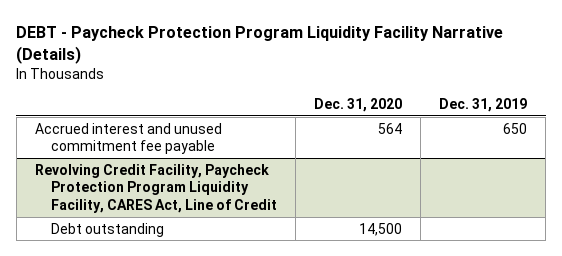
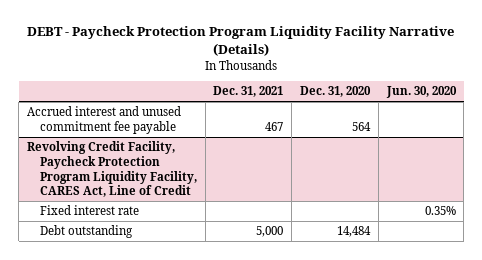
[439,98,528,113] Dec. 31, 2019 -> none
none -> [213,86,284,98] Dec. 31, 2021
none -> [385,86,457,99] Jun. 30, 2020
none -> [39,205,139,216] Fixed interest rate
[359,222,403,236] 14,500 -> [336,226,371,238] 14,484

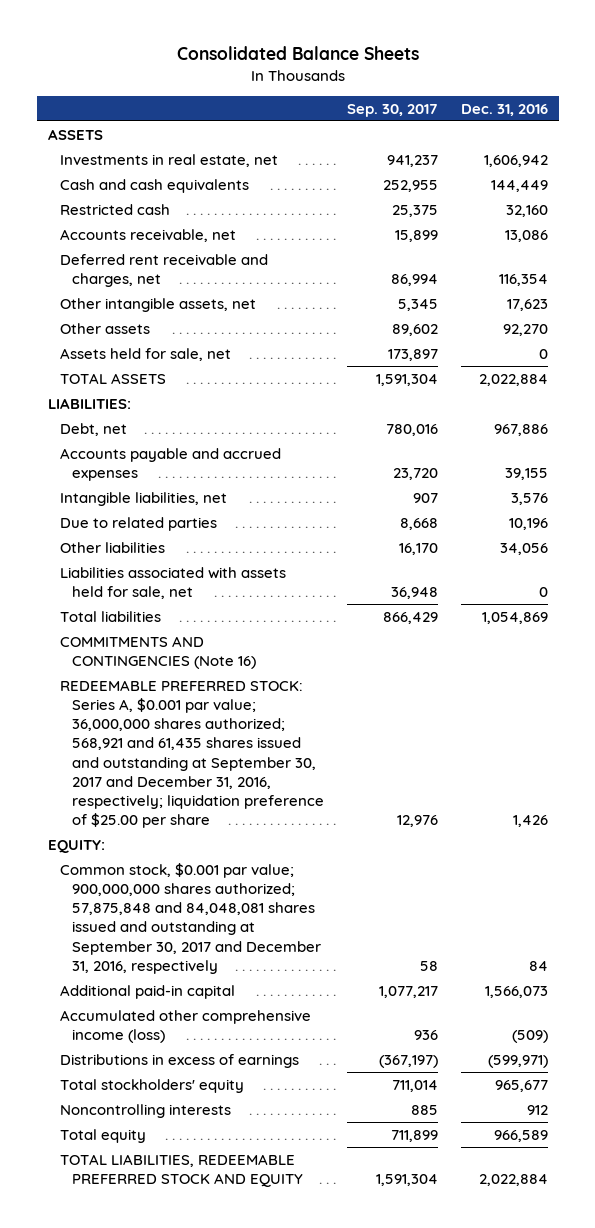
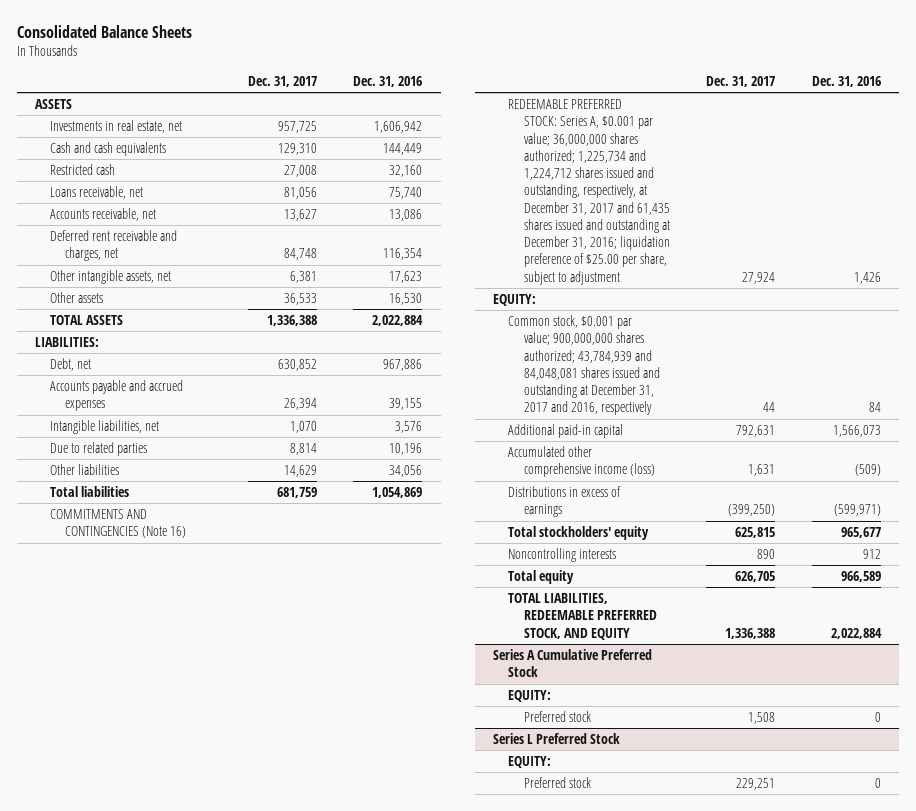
[346,103,438,117] Sep. 30, 2017 -> none
none -> [247,76,317,88] Dec. 31, 2017
none -> [50,185,144,199] Loans receivable, net
[60,347,232,361] Assets held for sale, net -> none
[502,323,548,336] 92,270 -> [389,292,423,305] 16,530
[60,566,287,600] Liabilities associated with assets held for sale, net -> none
[60,679,325,829] REDEEMABLE PREFERRED STOCK: Series A, $0.001 par value; 36,000,000 shares authorized; 568,921 and 61,435 shares issued and outstanding at September 30, 2017 and December 31, 2016, respectively; liquidation preference of $25.00 per share -> [508,98,670,285] REDEEMABLE PREFERRED STOCK: Series A, $0.001 par value; 36,000,000 shares authorized; 1,225,734 and 1,224,712 shares issued and outstanding, respectively, at December 31, 2017 and 61,435 shares issued and outstanding at December 31, 2016; liquidation preference of $25.00 per share, subject to adjustment
[60,862,322,974] Common stock, $0.001 par value; 900,000,000 shares authorized; 57,875,848 and 84,048,081 shares issued and outstanding at September 30, 2017 and December 31, 2016, respectively -> [508,314,660,416] Common stock, $0.001 par value; 900,000,000 shares authorized; 43,784,939 and 84,048,081 shares issued and outstanding at December 31, 2017 and 2016, respectively
[60,1153,304,1188] TOTAL LIABILITIES, REDEEMABLE PREFERRED STOCK AND EQUITY -> [508,592,657,640] TOTAL LIABILITIES, REDEEMABLE PREFERRED STOCK, AND EQUITY
none -> [493,648,653,678] Series A Cumulative Preferred Stock
none -> [508,689,552,702] EQUITY:
none -> [523,710,591,722] Preferred stock
none -> [493,732,621,744] Series L Preferred Stock
none -> [508,755,552,768] EQUITY:
none -> [523,776,591,788] Preferred stock

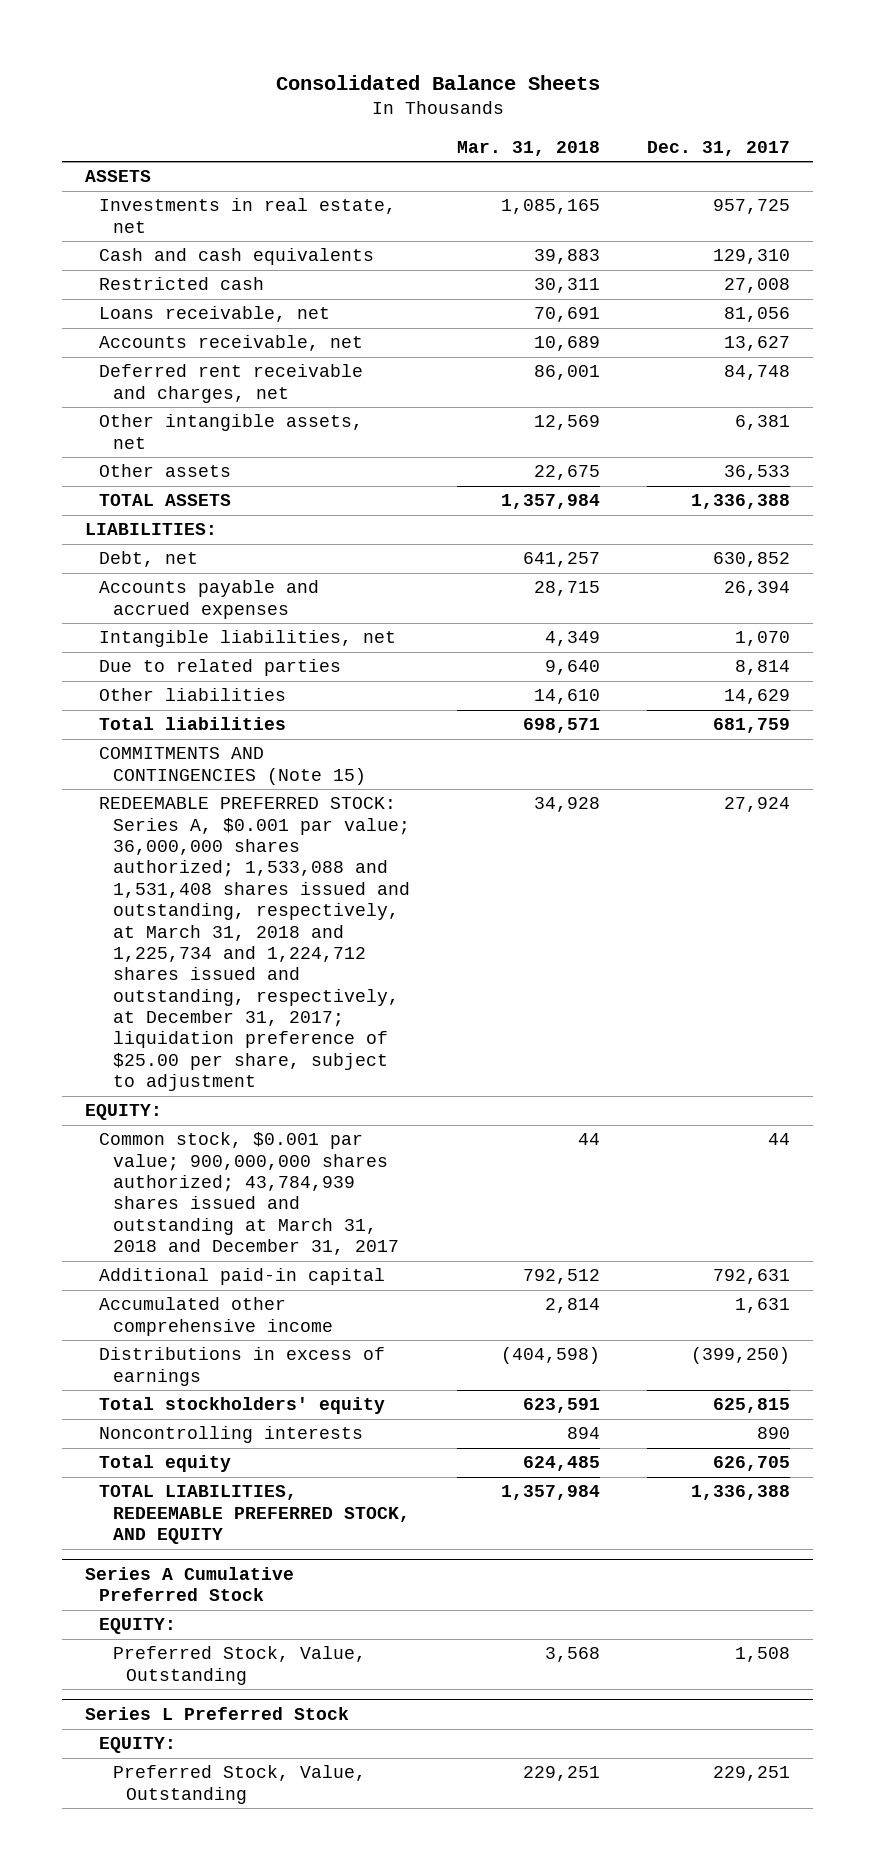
[353,76,423,88] Dec. 31, 2016 -> none
none -> [456,140,600,156] Mar. 31, 2018
[50,508,187,539] COMMITMENTS AND CONTINGENCIES (Note 16) -> [98,747,366,785] COMMITMENTS AND CONTINGENCIES (Note 15)
[508,98,670,285] REDEEMABLE PREFERRED STOCK: Series A, $0.001 par value; 36,000,000 shares authorized; 1,225,734 and 1,224,712 shares issued and outstanding, respectively, at December 31, 2017 and 61,435 shares issued and outstanding at December 31, 2016; liquidation preference of $25.00 per share, subject to adjustment -> [98,797,410,1092] REDEEMABLE PREFERRED STOCK: Series A, $0.001 par value; 36,000,000 shares authorized; 1,533,088 and 1,531,408 shares issued and outstanding, respectively, at March 31, 2018 and 1,225,734 and 1,224,712 shares issued and outstanding, respectively, at December 31, 2017; liquidation preference of $25.00 per share, subject to adjustment
[508,314,660,416] Common stock, $0.001 par value; 900,000,000 shares authorized; 43,784,939 and 84,048,081 shares issued and outstanding at December 31, 2017 and 2016, respectively -> [98,1132,399,1256] Common stock, $0.001 par value; 900,000,000 shares authorized; 43,784,939 shares issued and outstanding at March 31, 2018 and December 31, 2017
[508,445,655,478] Accumulated other comprehensive income (loss) -> [98,1297,333,1336] Accumulated other comprehensive income
[523,710,591,722] Preferred stock -> [112,1646,366,1685] Preferred Stock, Value, Outstanding
[523,776,591,788] Preferred stock -> [112,1765,366,1804] Preferred Stock, Value, Outstanding

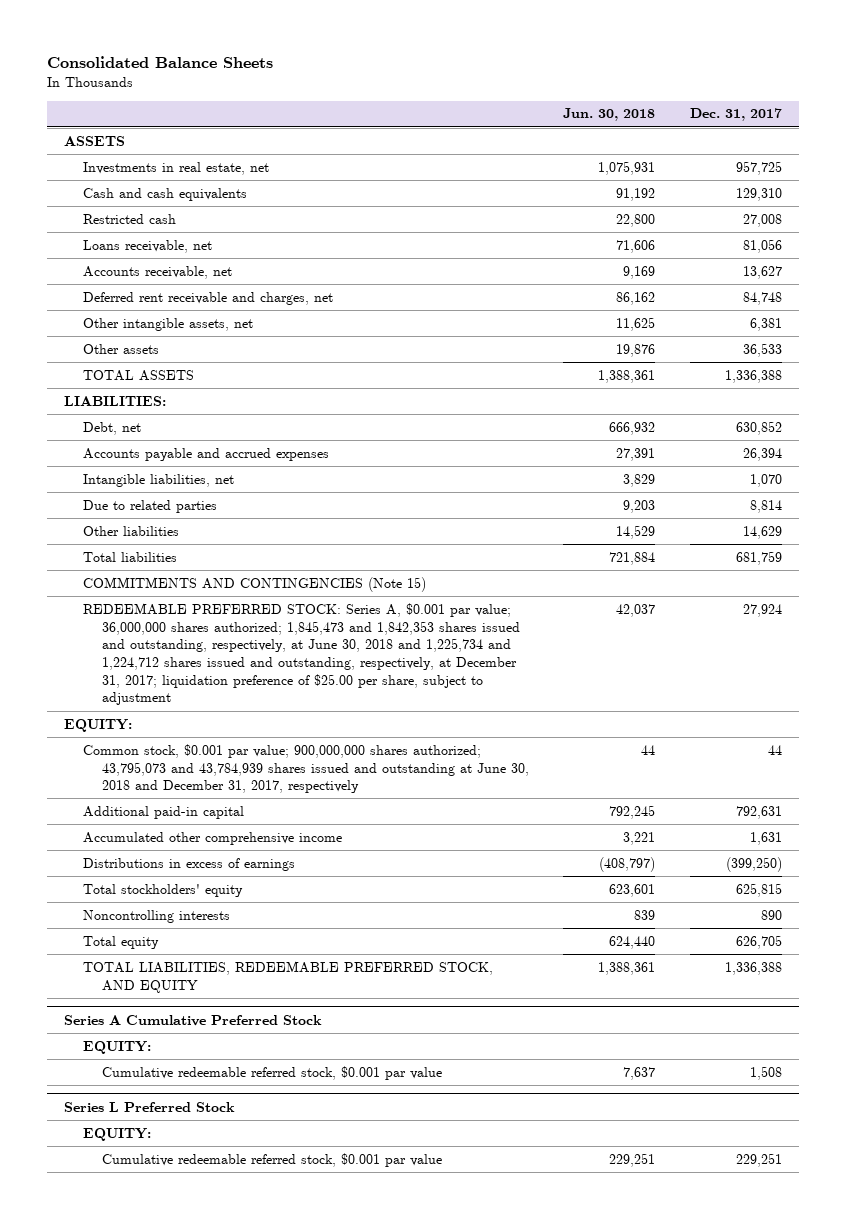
[456,140,600,156] Mar. 31, 2018 -> none
none -> [563,108,656,122] Jun. 30, 2018
[98,797,410,1092] REDEEMABLE PREFERRED STOCK: Series A, $0.001 par value; 36,000,000 shares authorized; 1,533,088 and 1,531,408 shares issued and outstanding, respectively, at March 31, 2018 and 1,225,734 and 1,224,712 shares issued and outstanding, respectively, at December 31, 2017; liquidation preference of $25.00 per share, subject to adjustment -> [83,602,521,706] REDEEMABLE PREFERRED STOCK: Series A, $0.001 par value; 36,000,000 shares authorized; 1,845,473 and 1,842,353 shares issued and outstanding, respectively, at June 30, 2018 and 1,225,734 and 1,224,712 shares issued and outstanding, respectively, at December 31, 2017; liquidation preference of $25.00 per share, subject to adjustment
[98,1132,399,1256] Common stock, $0.001 par value; 900,000,000 shares authorized; 43,784,939 shares issued and outstanding at March 31, 2018 and December 31, 2017 -> [83,743,530,794] Common stock, $0.001 par value; 900,000,000 shares authorized; 43,795,073 and 43,784,939 shares issued and outstanding at June 30, 2018 and December 31, 2017, respectively
[112,1646,366,1685] Preferred Stock, Value, Outstanding -> [102,1065,443,1080] Cumulative redeemable referred stock, $0.001 par value
[112,1765,366,1804] Preferred Stock, Value, Outstanding -> [102,1152,443,1167] Cumulative redeemable referred stock, $0.001 par value

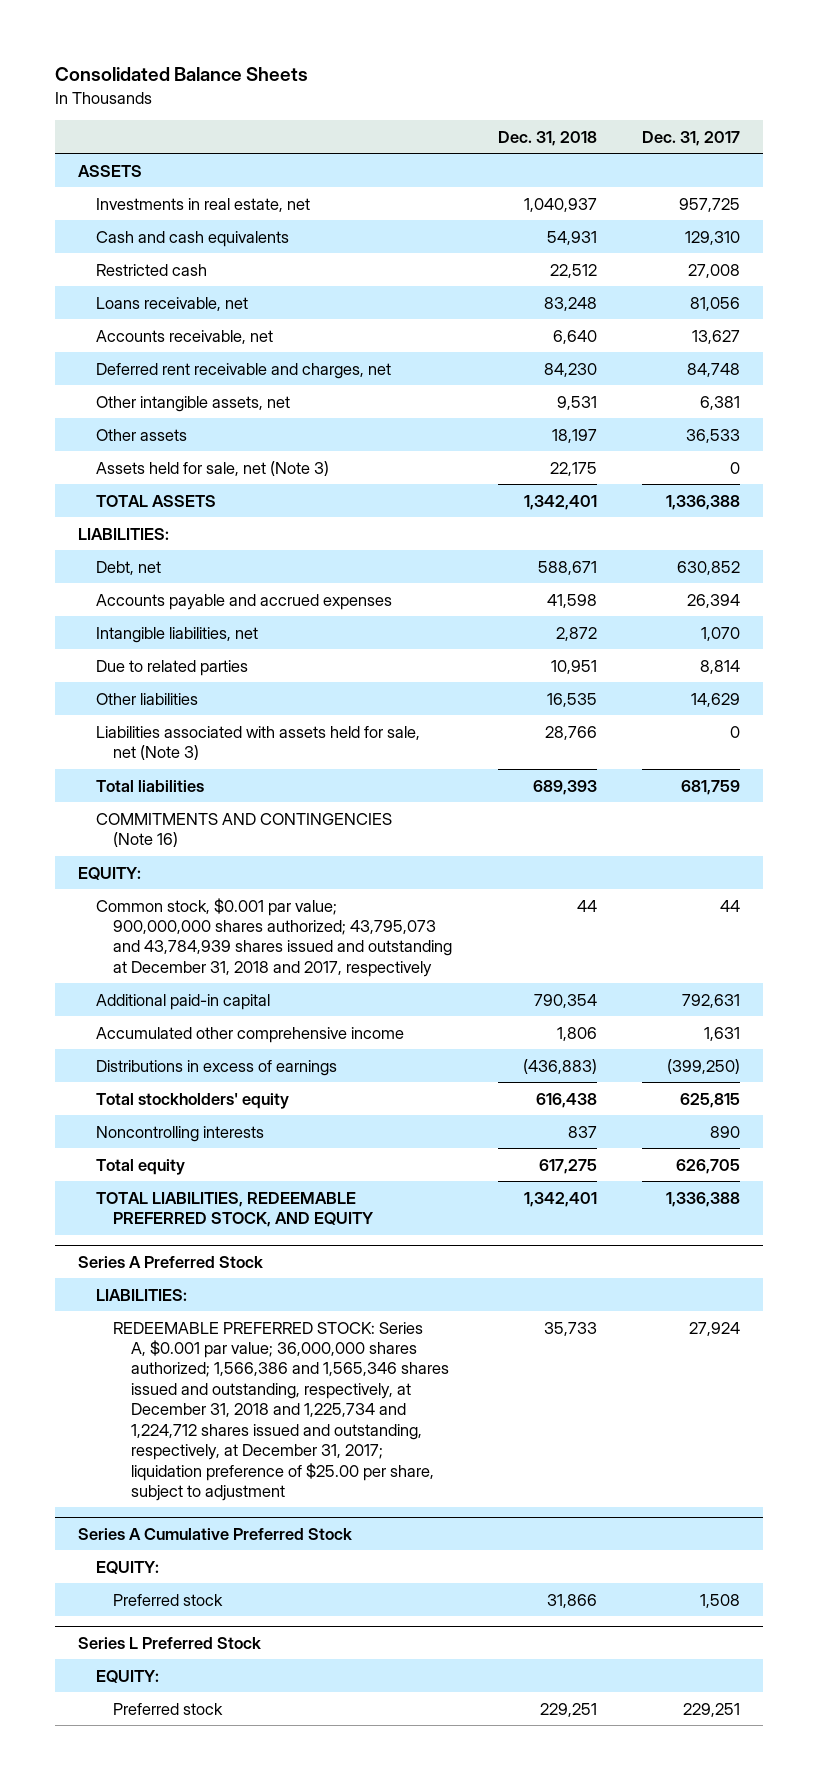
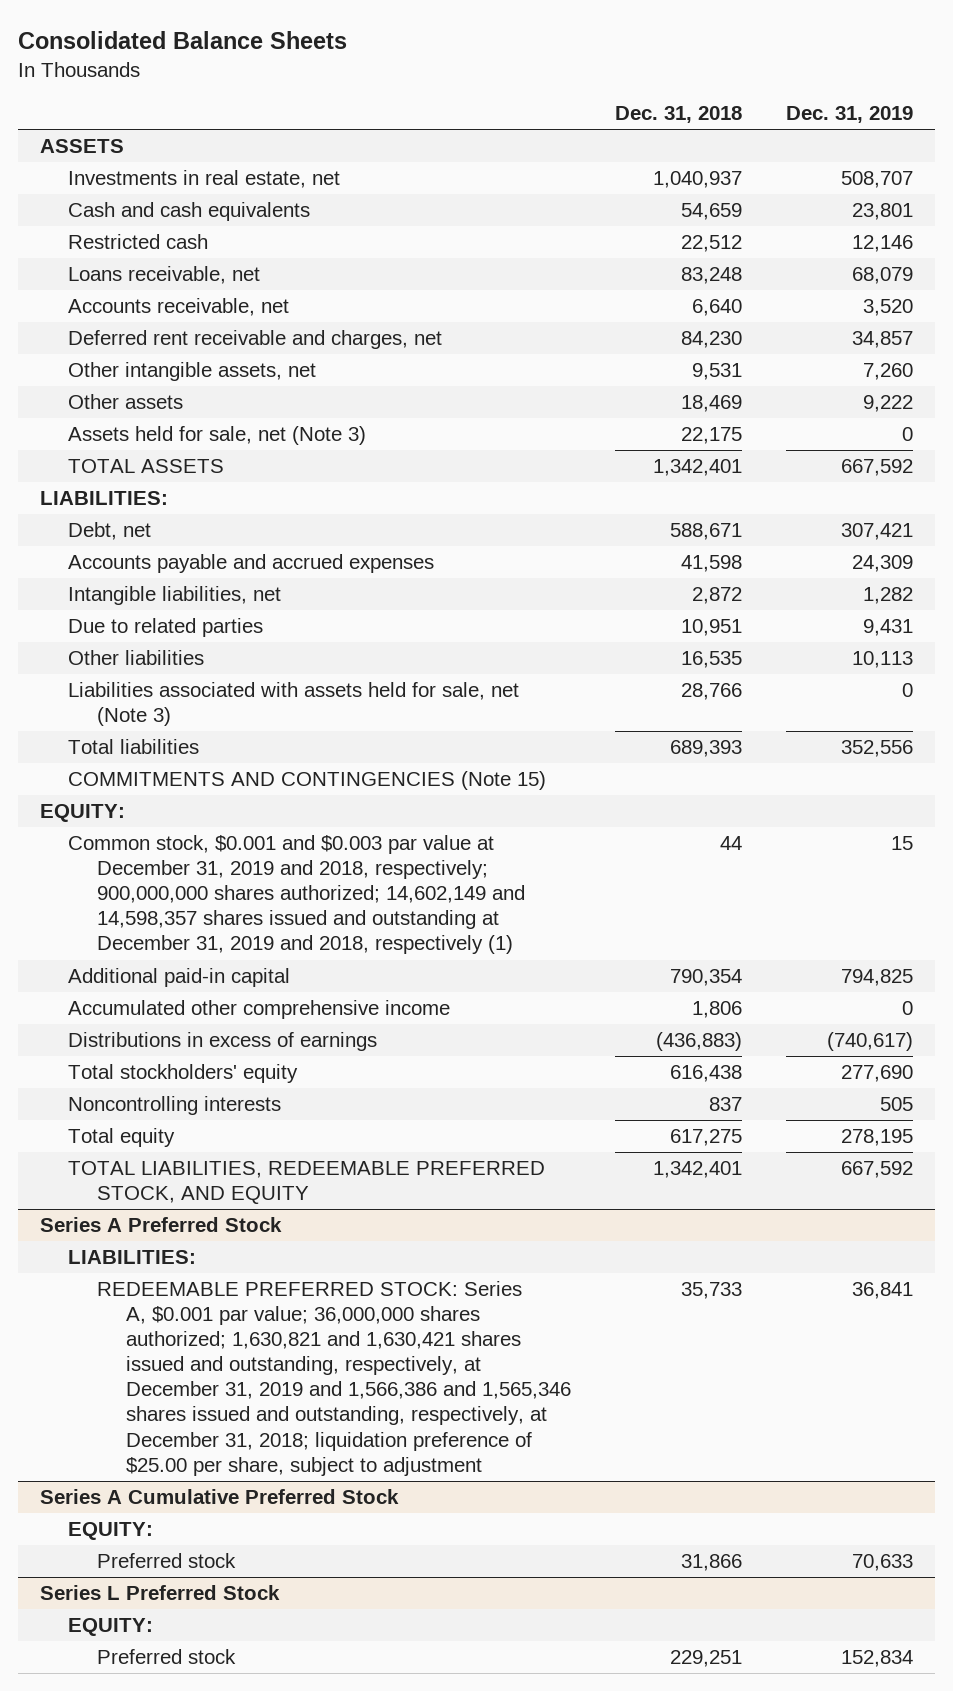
[641,131,740,147] Dec. 31, 2017 -> none
none -> [786,106,914,124] Dec. 31, 2019
[546,230,597,245] 54,931 -> [681,203,743,221] 54,659
[551,428,597,443] 18,197 -> [681,395,743,413] 18,469
[95,812,392,848] COMMITMENTS AND CONTINGENCIES (Note 16) -> [68,771,547,791] COMMITMENTS AND CONTINGENCIES (Note 15)
[95,897,453,977] Common stock, $0.001 par value; 900,000,000 shares authorized; 43,795,073 and 43,784,939 shares issued and outstanding at December 31, 2018 and 2017, respectively -> [68,835,526,955] Common stock, $0.001 and $0.003 par value at December 31, 2019 and 2018, respectively; 900,000,000 shares authorized; 14,602,149 and 14,598,357 shares issued and outstanding at December 31, 2019 and 2018, respectively (1)
[113,1321,450,1501] REDEEMABLE PREFERRED STOCK: Series A, $0.001 par value; 36,000,000 shares authorized; 1,566,386 and 1,565,346 shares issued and outstanding, respectively, at December 31, 2018 and 1,225,734 and 1,224,712 shares issued and outstanding, respectively, at December 31, 2017; liquidation preference of $25.00 per share, subject to adjustment -> [97,1281,572,1476] REDEEMABLE PREFERRED STOCK: Series A, $0.001 par value; 36,000,000 shares authorized; 1,630,821 and 1,630,421 shares issued and outstanding, respectively, at December 31, 2019 and 1,566,386 and 1,565,346 shares issued and outstanding, respectively, at December 31, 2018; liquidation preference of $25.00 per share, subject to adjustment

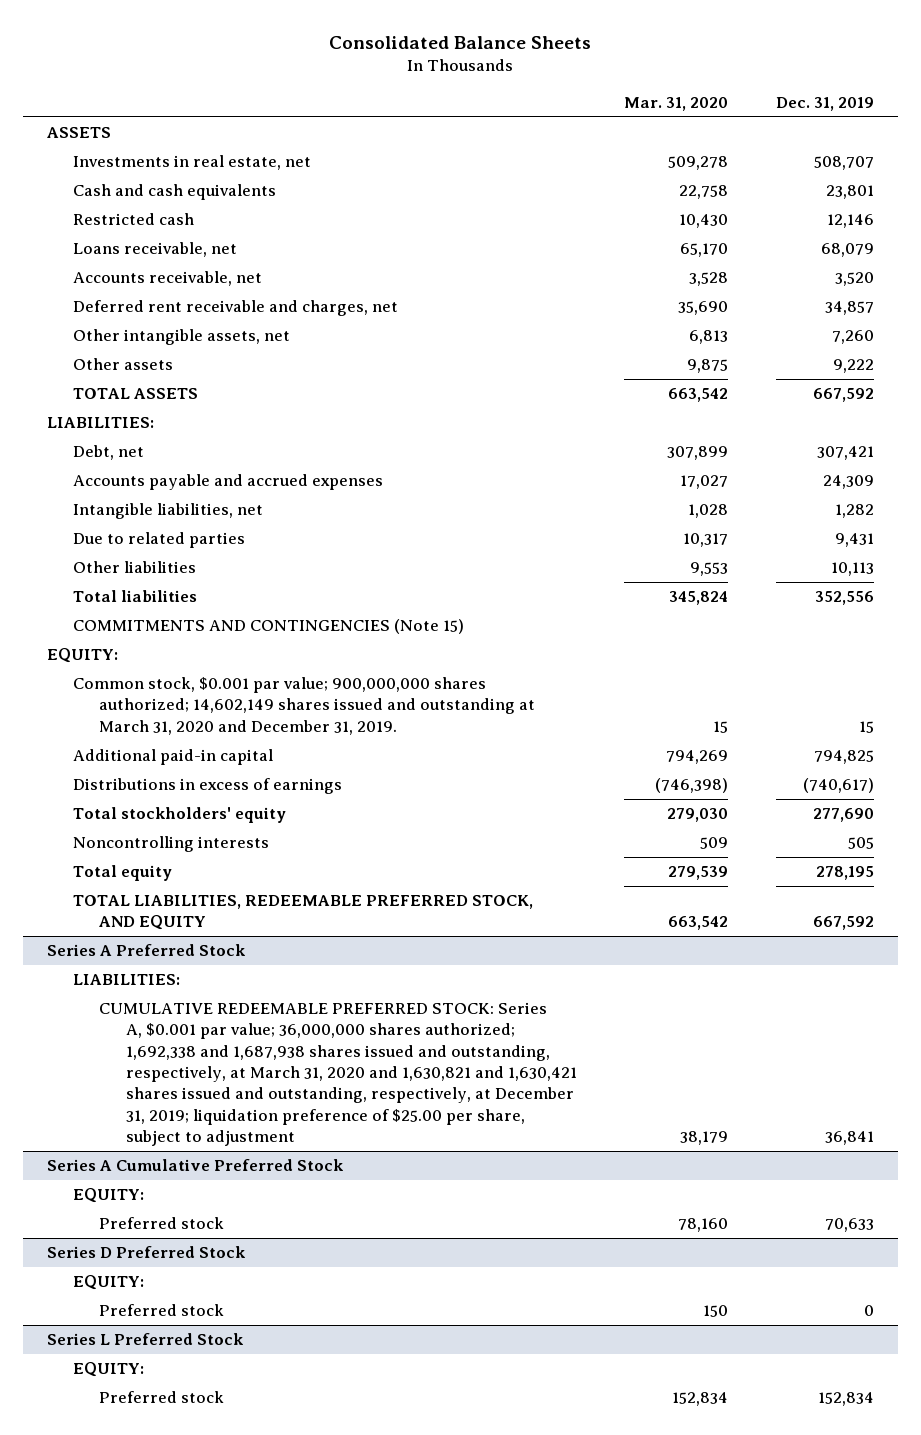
[615,106,743,124] Dec. 31, 2018 -> none
none -> [624,96,729,111] Mar. 31, 2020
[68,426,367,446] Assets held for sale, net (Note 3) -> none
[68,682,520,727] Liabilities associated with assets held for sale, net (Note 3) -> none
[68,835,526,955] Common stock, $0.001 and $0.003 par value at December 31, 2019 and 2018, respectively; 900,000,000 shares authorized; 14,602,149 and 14,598,357 shares issued and outstanding at December 31, 2019 and 2018, respectively (1) -> [73,677,536,735] Common stock, $0.001 par value; 900,000,000 shares authorized; 14,602,149 shares issued and outstanding at March 31, 2020 and December 31, 2019.
[68,1000,451,1020] Accumulated other comprehensive income -> none
[97,1281,572,1476] REDEEMABLE PREFERRED STOCK: Series A, $0.001 par value; 36,000,000 shares authorized; 1,630,821 and 1,630,421 shares issued and outstanding, respectively, at December 31, 2019 and 1,566,386 and 1,565,346 shares issued and outstanding, respectively, at December 31, 2018; liquidation preference of $25.00 per share, subject to adjustment -> [99,1002,577,1147] CUMULATIVE REDEEMABLE PREFERRED STOCK: Series A, $0.001 par value; 36,000,000 shares authorized; 1,692,338 and 1,687,938 shares issued and outstanding, respectively, at March 31, 2020 and 1,630,821 and 1,630,421 shares issued and outstanding, respectively, at December 31, 2019; liquidation preference of $25.00 per share, subject to adjustment
none -> [46,1246,246,1259] Series D Preferred Stock
none -> [73,1275,145,1291] EQUITY:
none -> [99,1304,225,1317] Preferred stock

